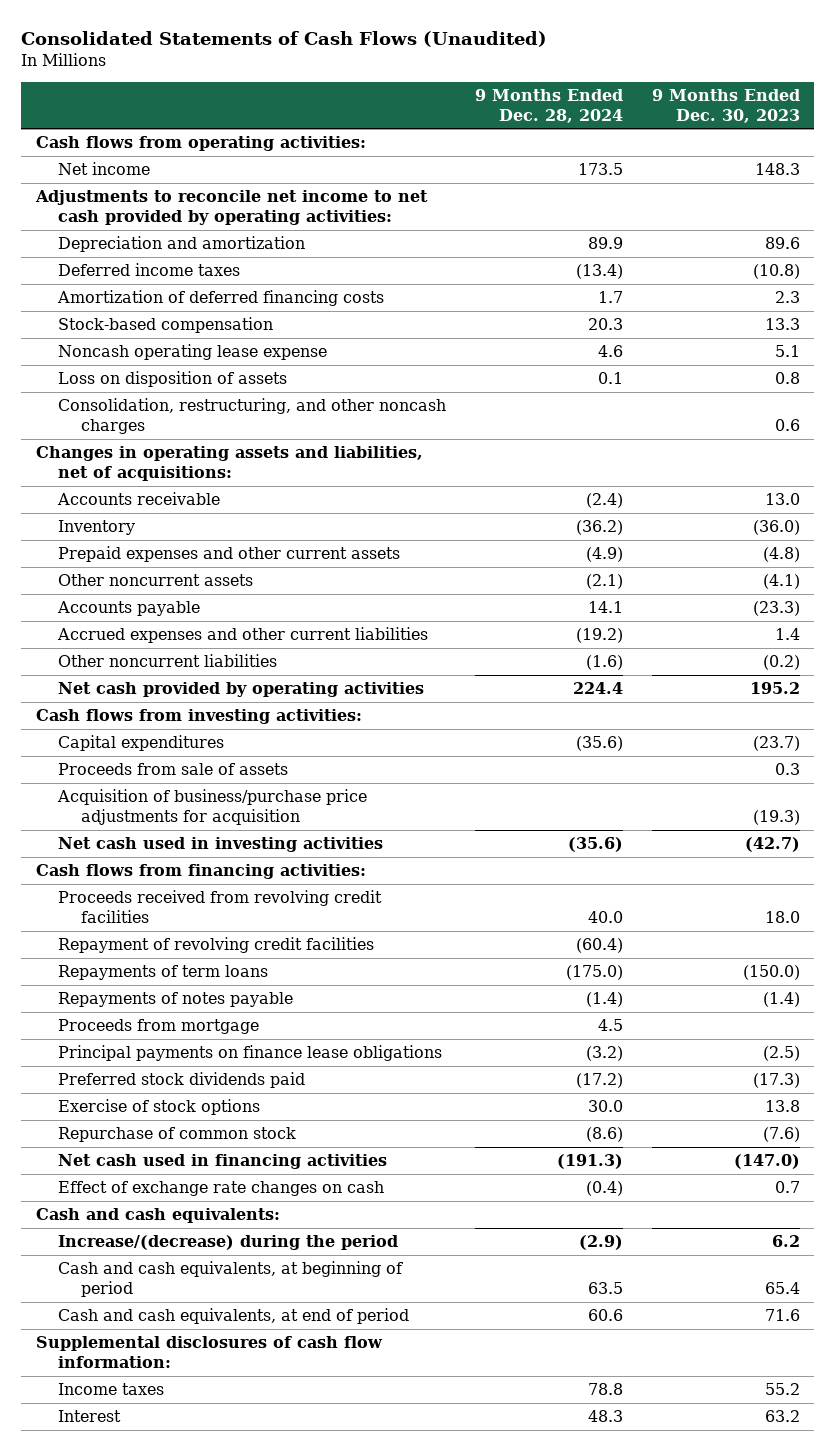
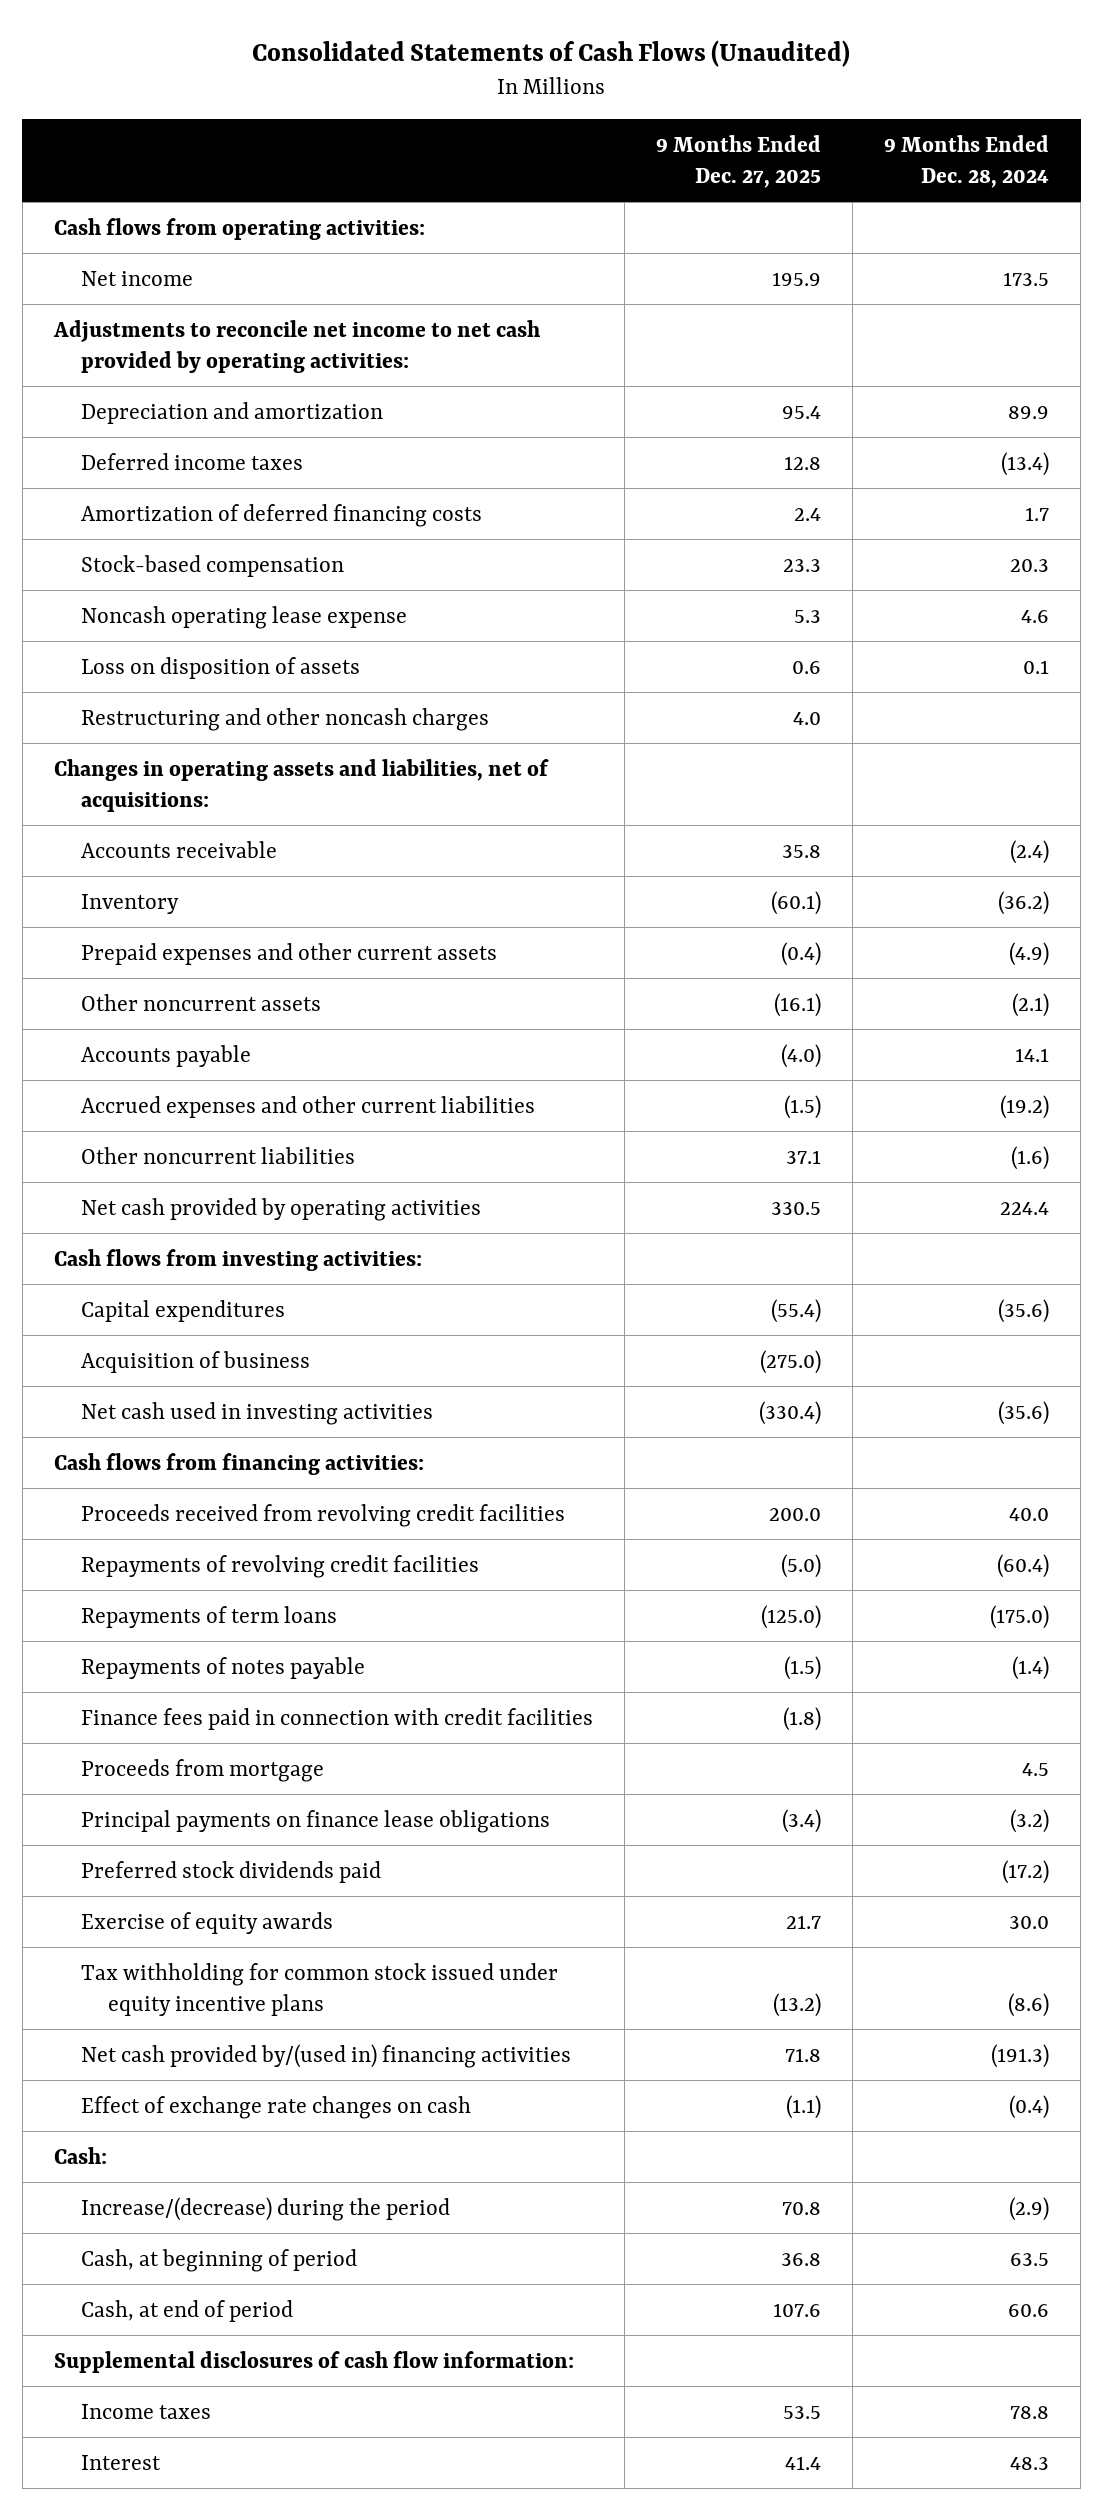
[651,88,800,123] 9 Months Ended Dec. 30, 2023 -> none
none -> [655,134,821,188] 9 Months Ended Dec. 27, 2025
[58,398,447,434] Consolidation, restructuring, and other noncash charges -> [80,707,489,731] Restructuring and other noncash charges
[58,763,289,776] Proceeds from sale of assets -> none
[57,789,368,825] Acquisition of business/purchase price adjustments for acquisition -> [80,1350,310,1373] Acquisition of business
[58,937,375,954] Repayment of revolving credit facilities -> [80,1554,479,1578] Repayments of revolving credit facilities
none -> [80,1707,593,1730] Finance fees paid in connection with credit facilities
[58,1127,297,1143] Repurchase of common stock -> none
[58,1099,261,1116] Exercise of stock options -> [80,1911,333,1934] Exercise of equity awards
none -> [80,1962,558,2016] Tax withholding for common stock issued under equity incentive plans
[58,1154,388,1170] Net cash used in financing activities -> [80,2043,571,2068] Net cash provided by/(used in) financing activities
[35,1208,280,1224] Cash and cash equivalents: -> [53,2146,107,2164] Cash:
[58,1261,404,1297] Cash and cash equivalents, at beginning of period -> [80,2248,357,2272] Cash, at beginning of period
[58,1308,410,1325] Cash and cash equivalents, at end of period -> [80,2299,293,2322] Cash, at end of period

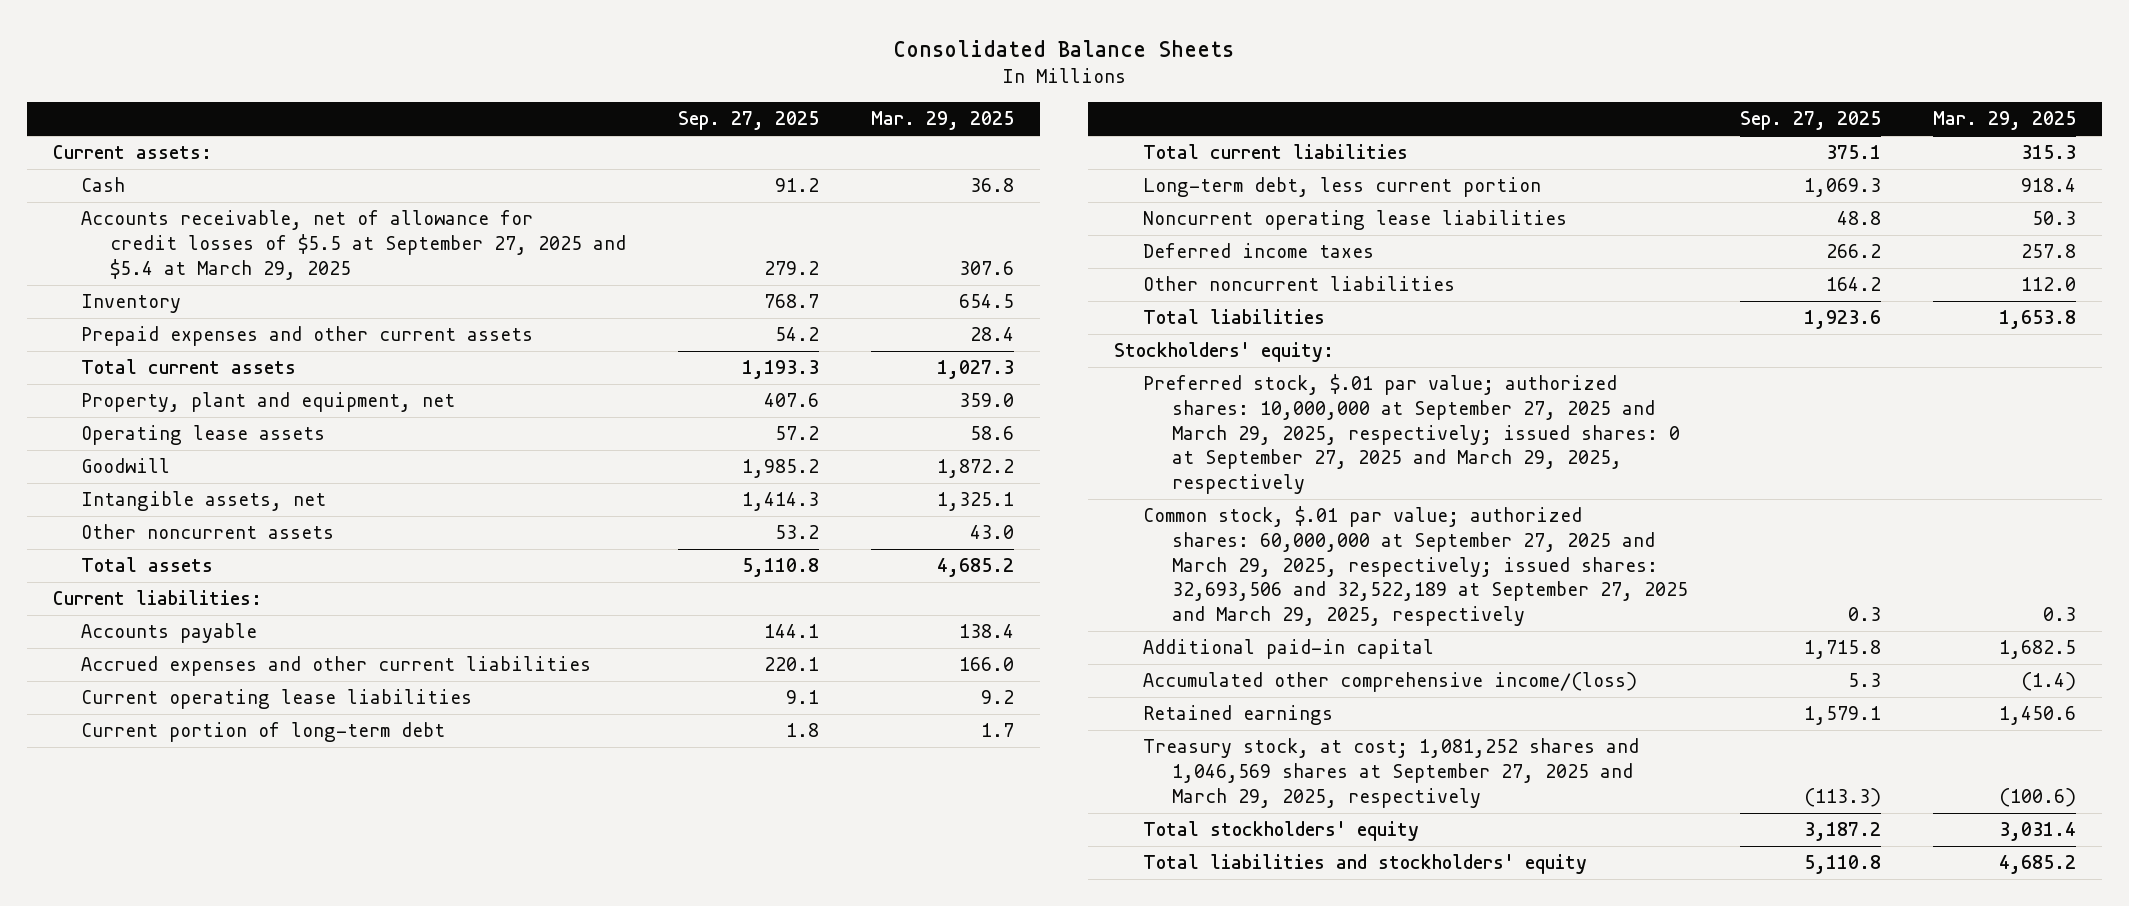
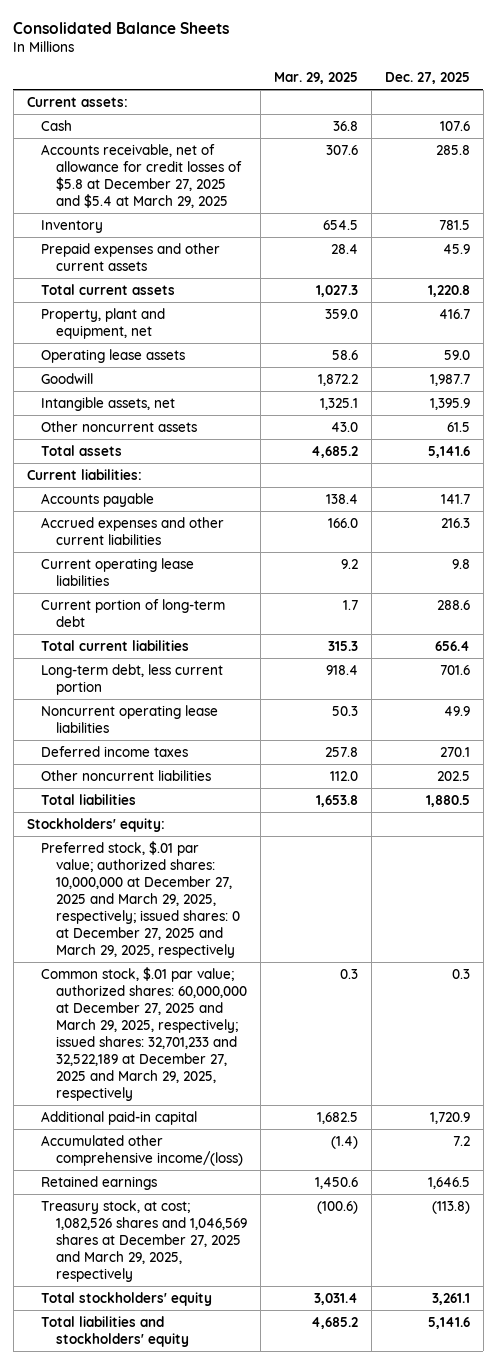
[678,111,820,131] Sep. 27, 2025 -> none
none -> [384,71,470,84] Dec. 27, 2025
[81,210,626,280] Accounts receivable, net of allowance for credit losses of $5.5 at September 27, 2025 and $5.4 at March 29, 2025 -> [41,143,242,208] Accounts receivable, net of allowance for credit losses of $5.8 at December 27, 2025 and $5.4 at March 29, 2025
[1143,374,1680,494] Preferred stock, $.01 par value; authorized shares: 10,000,000 at September 27, 2025 and March 29, 2025, respectively; issued shares: 0 at September 27, 2025 and March 29, 2025, respectively -> [41,840,240,958] Preferred stock, $.01 par value; authorized shares: 10,000,000 at December 27, 2025 and March 29, 2025, respectively; issued shares: 0 at December 27, 2025 and March 29, 2025, respectively
[1143,506,1688,626] Common stock, $.01 par value; authorized shares: 60,000,000 at September 27, 2025 and March 29, 2025, respectively; issued shares: 32,693,506 and 32,522,189 at September 27, 2025 and March 29, 2025, respectively -> [41,966,247,1101] Common stock, $.01 par value; authorized shares: 60,000,000 at December 27, 2025 and March 29, 2025, respectively; issued shares: 32,701,233 and 32,522,189 at December 27, 2025 and March 29, 2025, respectively
[1143,738,1640,808] Treasury stock, at cost; 1,081,252 shares and 1,046,569 shares at September 27, 2025 and March 29, 2025, respectively -> [41,1199,247,1282] Treasury stock, at cost; 1,082,526 shares and 1,046,569 shares at December 27, 2025 and March 29, 2025, respectively

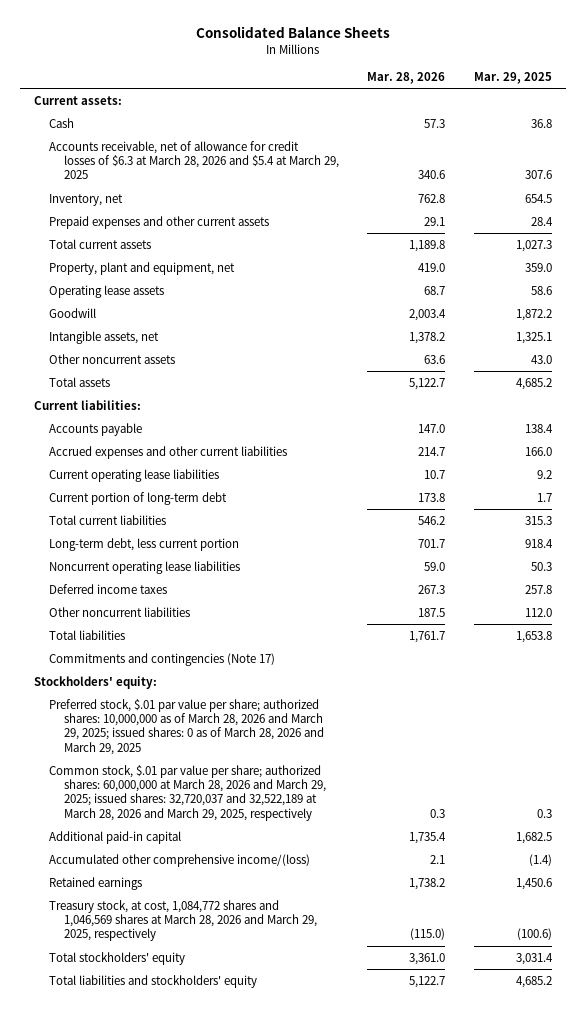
[384,71,470,84] Dec. 27, 2025 -> none
none -> [367,71,446,84] Mar. 28, 2026
[41,143,242,208] Accounts receivable, net of allowance for credit losses of $5.8 at December 27, 2025 and $5.4 at March 29, 2025 -> [48,140,339,180] Accounts receivable, net of allowance for credit losses of $6.3 at March 28, 2026 and $5.4 at March 29, 2025
[41,219,104,233] Inventory -> [48,193,123,206] Inventory, net
none -> [48,652,275,666] Commitments and contingencies (Note 17)
[41,840,240,958] Preferred stock, $.01 par value; authorized shares: 10,000,000 at December 27, 2025 and March 29, 2025, respectively; issued shares: 0 at December 27, 2025 and March 29, 2025, respectively -> [48,698,324,755] Preferred stock, $.01 par value per share; authorized shares: 10,000,000 as of March 28, 2026 and March 29, 2025; issued shares: 0 as of March 28, 2026 and March 29, 2025
[41,966,247,1101] Common stock, $.01 par value; authorized shares: 60,000,000 at December 27, 2025 and March 29, 2025, respectively; issued shares: 32,701,233 and 32,522,189 at December 27, 2025 and March 29, 2025, respectively -> [48,764,326,821] Common stock, $.01 par value per share; authorized shares: 60,000,000 at March 28, 2026 and March 29, 2025; issued shares: 32,720,037 and 32,522,189 at March 28, 2026 and March 29, 2025, respectively
[41,1199,247,1282] Treasury stock, at cost; 1,082,526 shares and 1,046,569 shares at December 27, 2025 and March 29, 2025, respectively -> [48,899,317,942] Treasury stock, at cost, 1,084,772 shares and 1,046,569 shares at March 28, 2026 and March 29, 2025, respectively

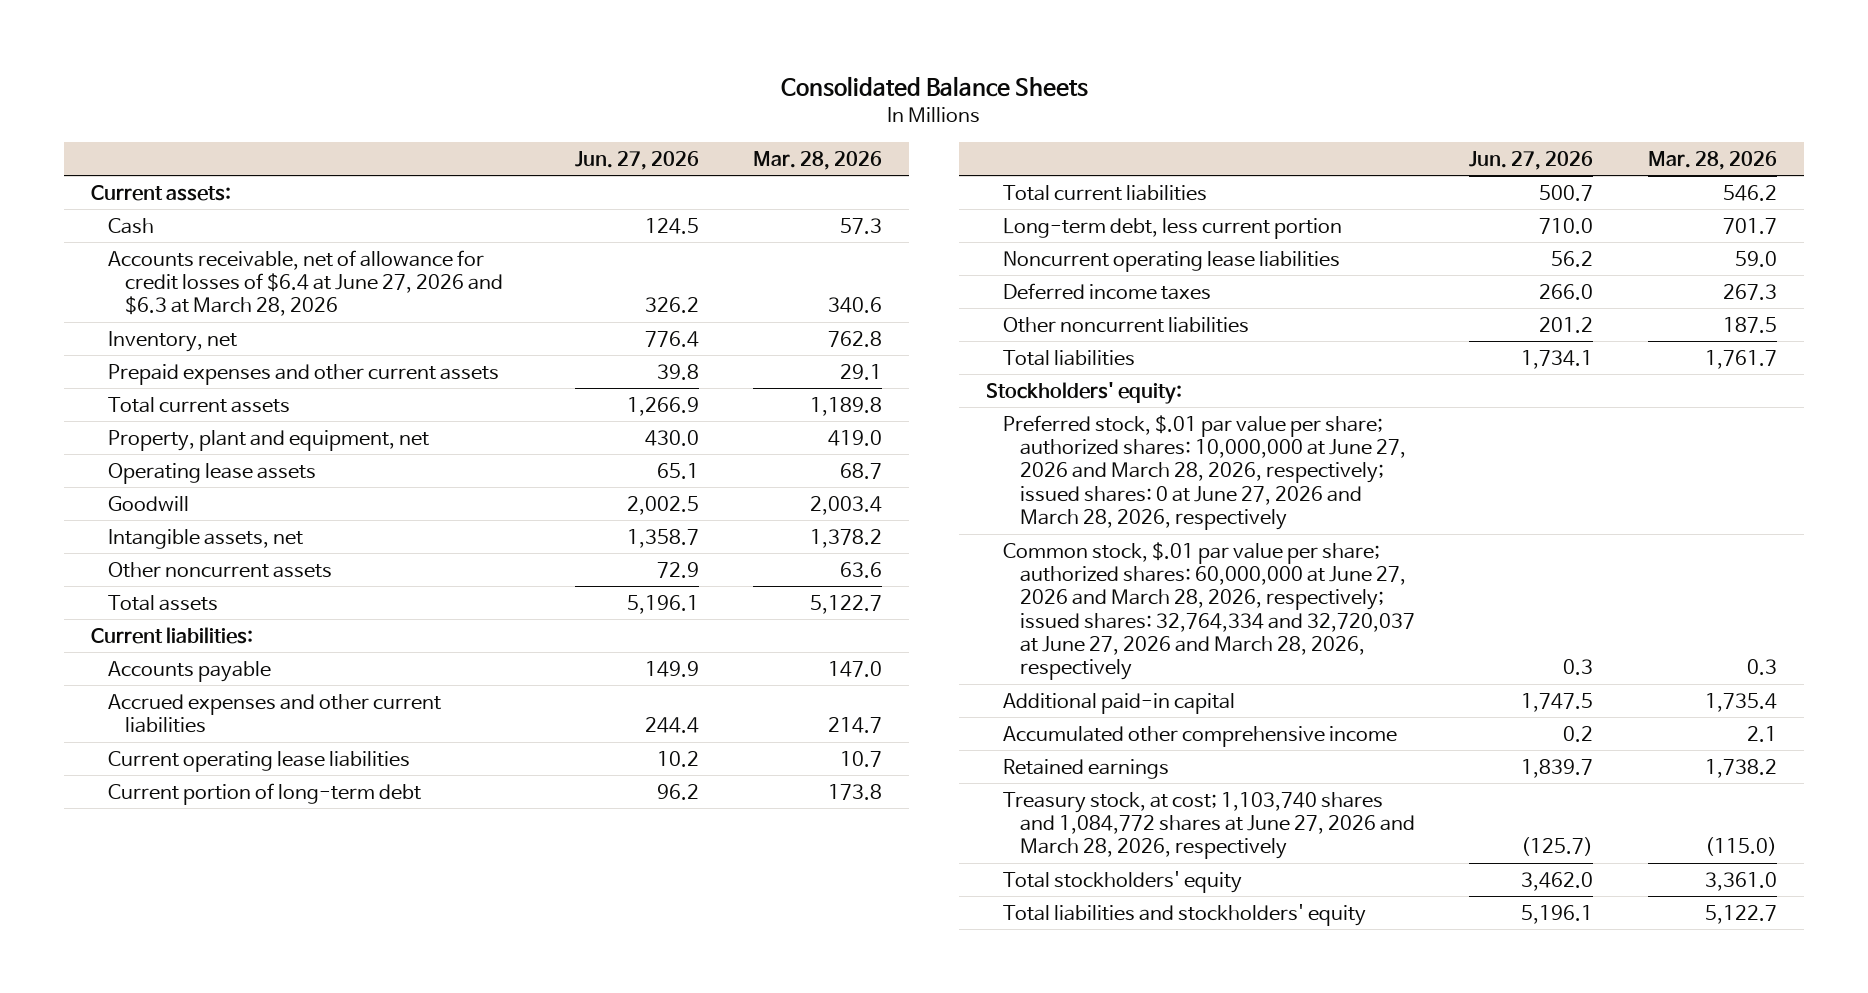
[473,71,552,84] Mar. 29, 2025 -> none
none -> [574,150,699,170] Jun. 27, 2026
[48,140,339,180] Accounts receivable, net of allowance for credit losses of $6.3 at March 28, 2026 and $5.4 at March 29, 2025 -> [108,249,504,317] Accounts receivable, net of allowance for credit losses of $6.4 at June 27, 2026 and $6.3 at March 28, 2026
[48,652,275,666] Commitments and contingencies (Note 17) -> none
[48,698,324,755] Preferred stock, $.01 par value per share; authorized shares: 10,000,000 as of March 28, 2026 and March 29, 2025; issued shares: 0 as of March 28, 2026 and March 29, 2025 -> [1003,414,1406,531] Preferred stock, $.01 par value per share; authorized shares: 10,000,000 at June 27, 2026 and March 28, 2026, respectively; issued shares: 0 at June 27, 2026 and March 28, 2026, respectively
[48,764,326,821] Common stock, $.01 par value per share; authorized shares: 60,000,000 at March 28, 2026 and March 29, 2025; issued shares: 32,720,037 and 32,522,189 at March 28, 2026 and March 29, 2025, respectively -> [1003,541,1415,681] Common stock, $.01 par value per share; authorized shares: 60,000,000 at June 27, 2026 and March 28, 2026, respectively; issued shares: 32,764,334 and 32,720,037 at June 27, 2026 and March 28, 2026, respectively
[48,853,310,867] Accumulated other comprehensive income/(loss) -> [1003,725,1398,747] Accumulated other comprehensive income
[48,899,317,942] Treasury stock, at cost, 1,084,772 shares and 1,046,569 shares at March 28, 2026 and March 29, 2025, respectively -> [1003,791,1415,860] Treasury stock, at cost; 1,103,740 shares and 1,084,772 shares at June 27, 2026 and March 28, 2026, respectively

